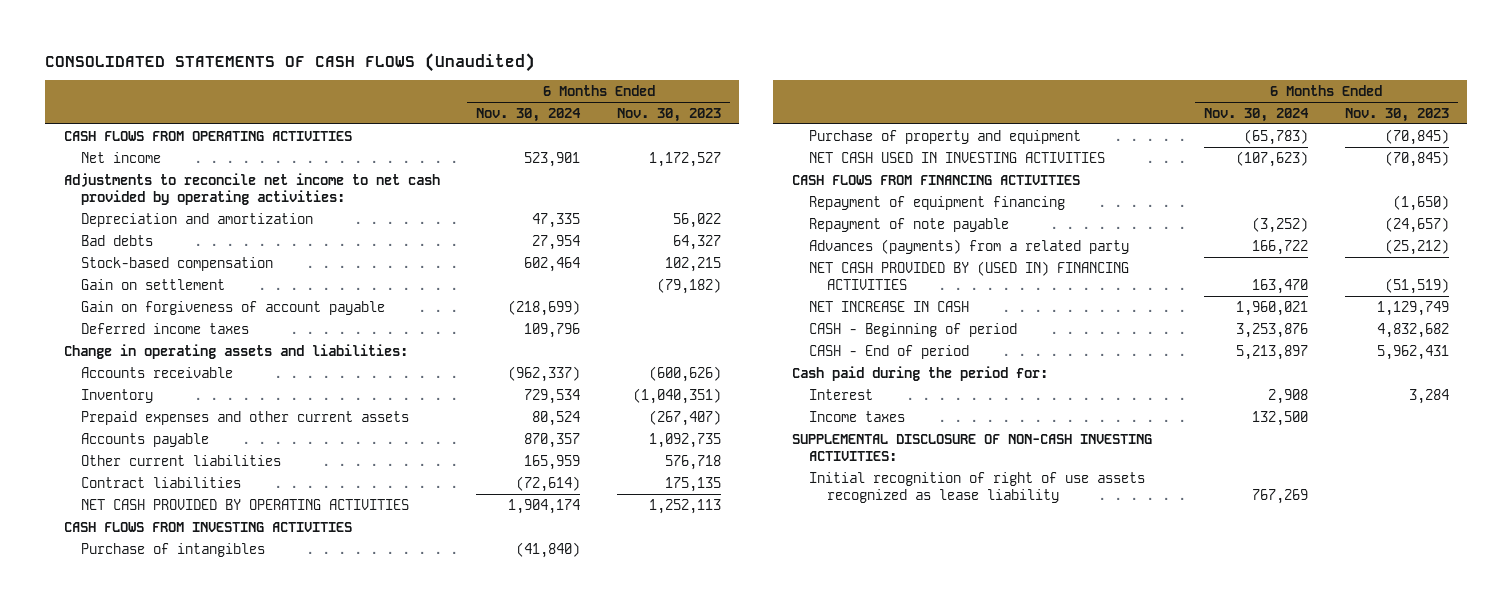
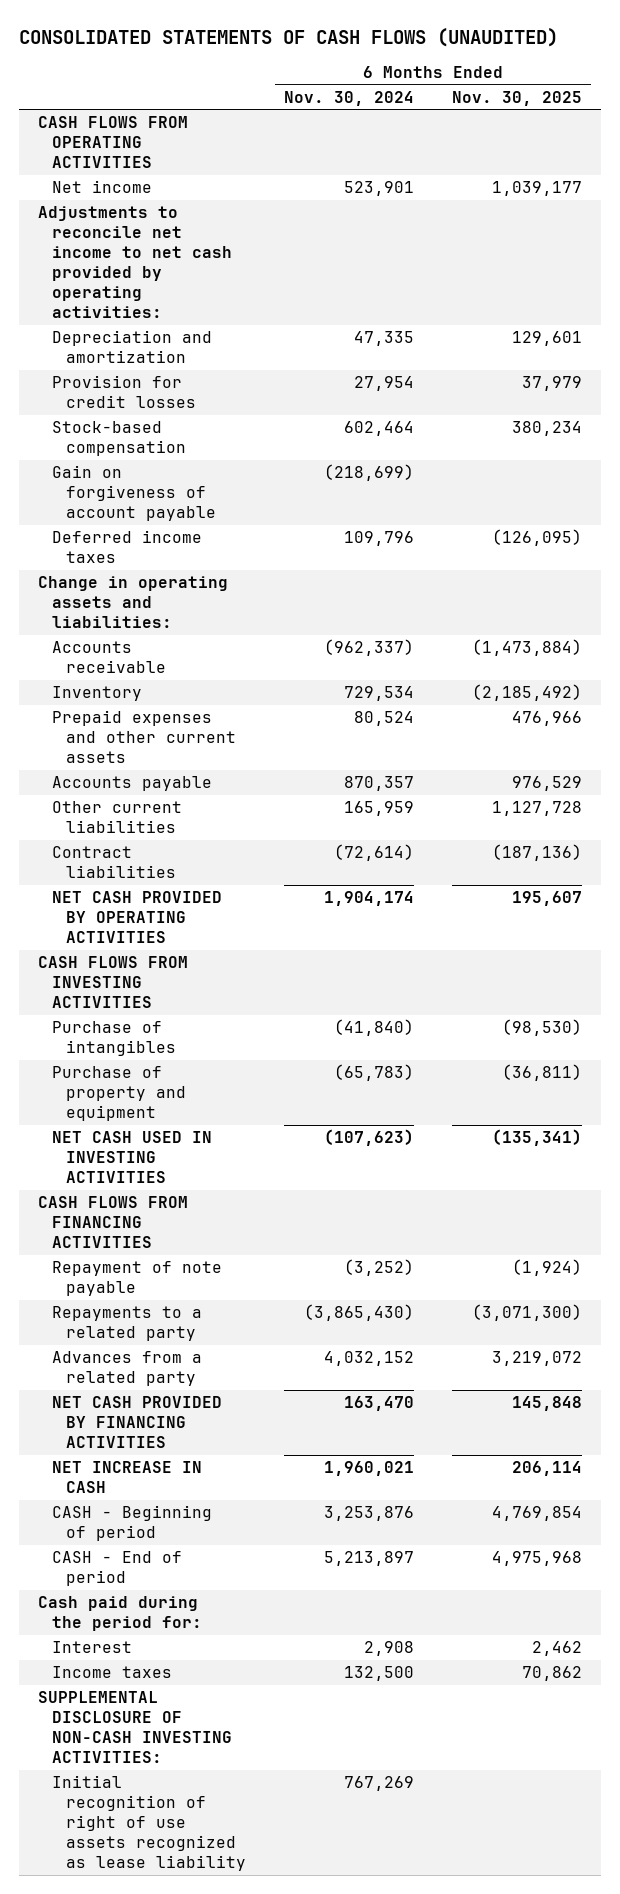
[45,52,536,72] CONSOLIDATED STATEMENTS OF CASH FLOWS (Unaudited) -> [19,27,559,47] CONSOLIDATED STATEMENTS OF CASH FLOWS (UNAUDITED)
[616,107,721,122] Nov. 30, 2023 -> none
none -> [452,90,583,106] Nov. 30, 2025
[81,234,154,246] Bad debts -> [52,375,197,409] Provision for credit losses
[81,278,226,290] Gain on settlement -> none
[809,195,1066,210] Repayment of equipment financing -> none
none -> [52,1306,203,1342] Repayments to a related party
[809,238,1130,254] Advances (payments) from a related party -> [52,1351,203,1387] Advances from a related party
[1252,239,1309,255] 166,722 -> [324,1351,415,1367] 4,032,152
[809,260,1130,290] NET CASH PROVIDED BY (USED IN) FINANCING ACTIVITIES -> [52,1396,223,1449] NET CASH PROVIDED BY FINANCING ACTIVITIES

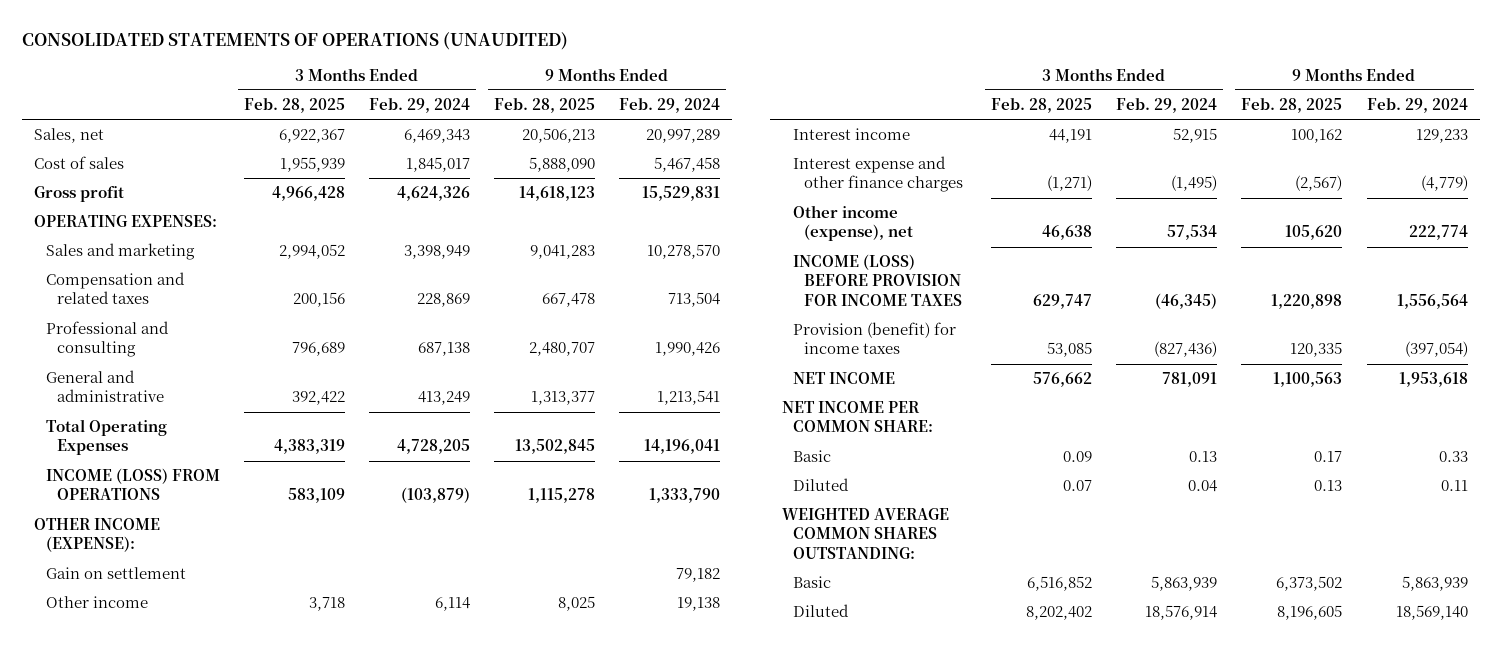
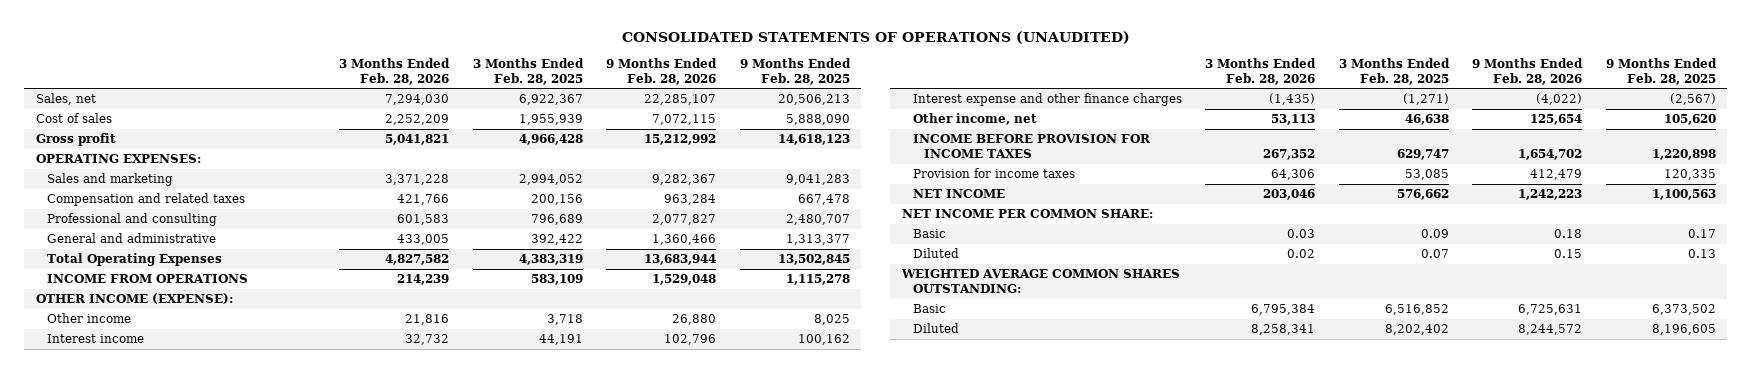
[368,98,470,114] Feb. 29, 2024 -> none
[619,98,721,114] Feb. 29, 2024 -> none
none -> [339,58,451,85] 3 Months Ended Feb. 28, 2026
none -> [606,58,718,85] 9 Months Ended Feb. 28, 2026
[45,468,220,501] INCOME (LOSS) FROM OPERATIONS -> [46,274,248,284] INCOME FROM OPERATIONS
[45,567,186,580] Gain on settlement -> none
[792,205,914,242] Other income (expense), net -> [912,113,1037,126] Other income, net
[792,254,963,306] INCOME (LOSS) BEFORE PROVISION FOR INCOME TAXES -> [912,134,1151,158] INCOME BEFORE PROVISION FOR INCOME TAXES
[792,322,956,355] Provision (benefit) for income taxes -> [912,168,1075,179] Provision for income taxes

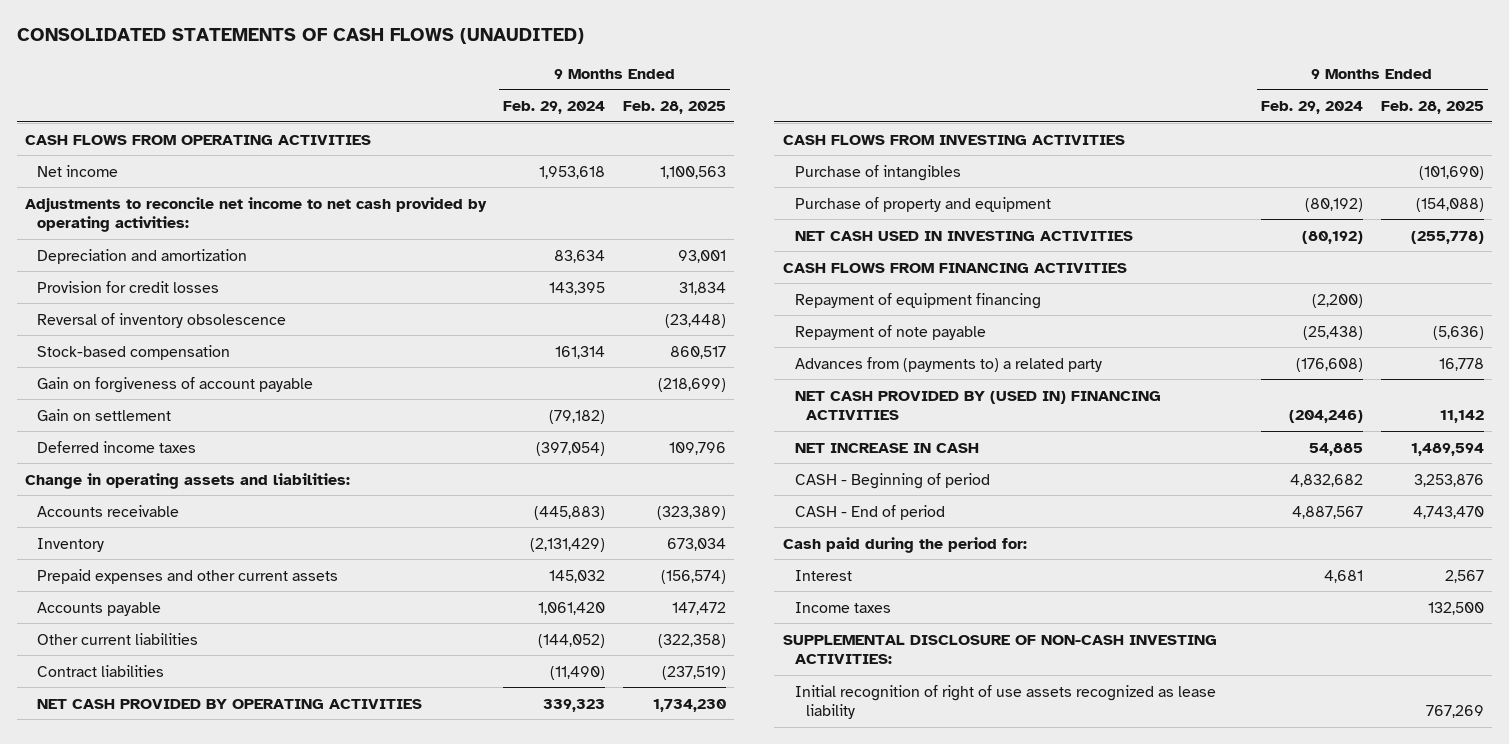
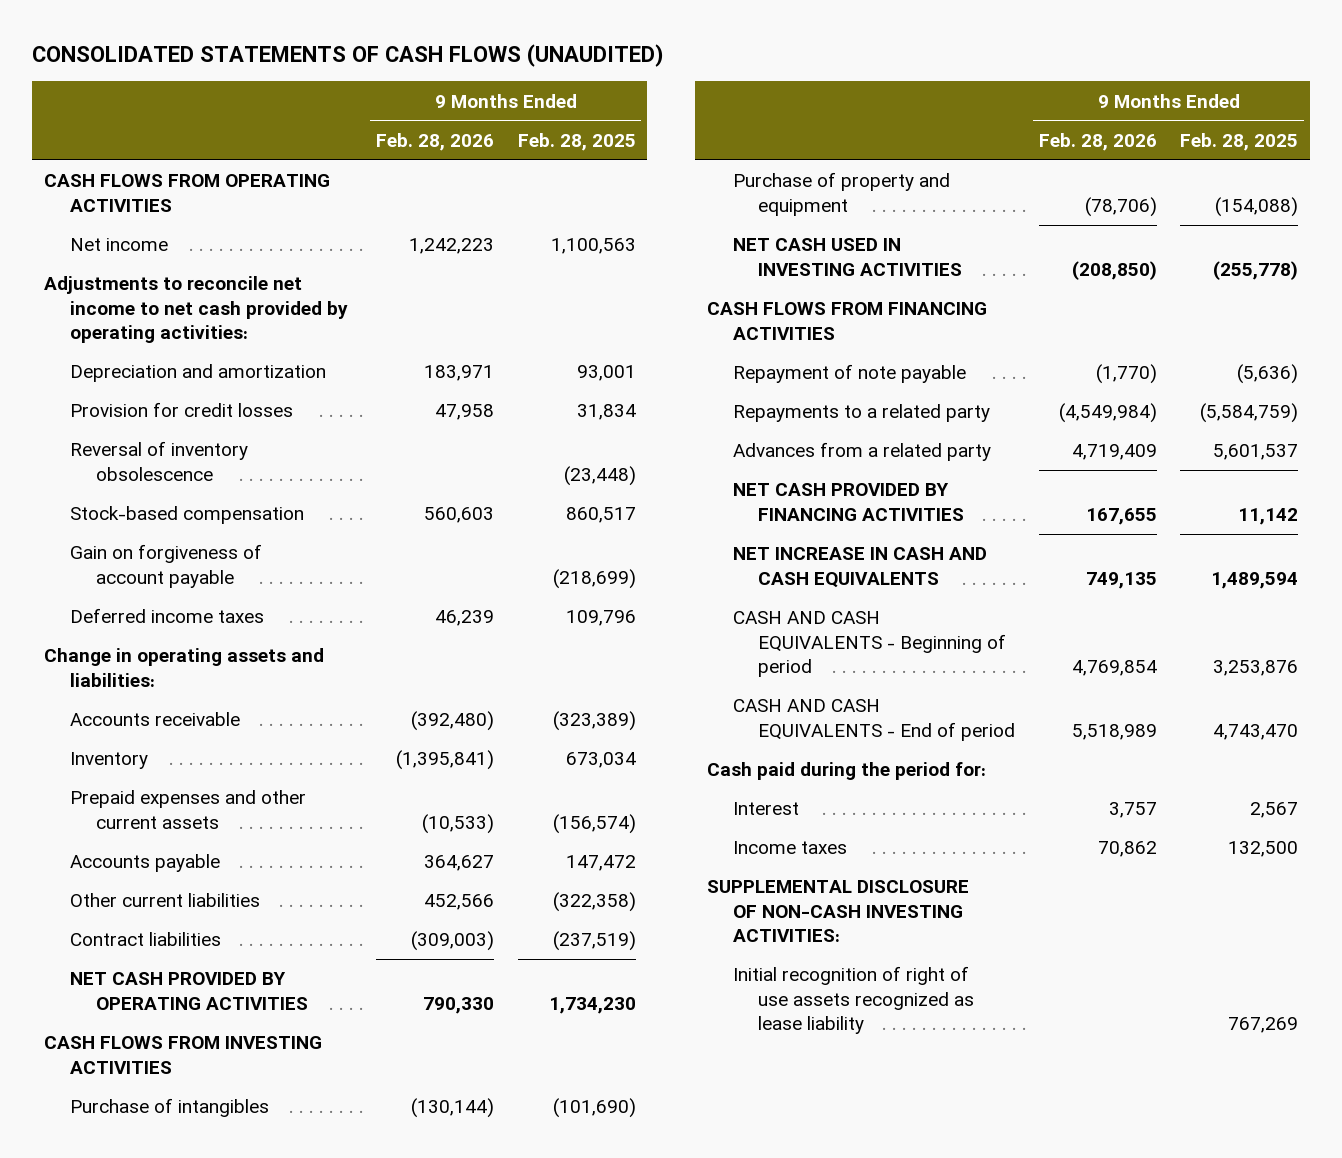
[503,101,606,115] Feb. 29, 2024 -> none
none -> [376,132,495,151] Feb. 28, 2026
[36,408,171,421] Gain on settlement -> none
[794,292,1041,309] Repayment of equipment financing -> none
none -> [732,404,990,423] Repayments to a related party
[794,356,1102,372] Advances from (payments to) a related party -> [732,442,991,462] Advances from a related party
[1438,357,1484,371] 16,778 -> [1213,444,1299,461] 5,601,537
[794,390,1161,421] NET CASH PROVIDED BY (USED IN) FINANCING ACTIVITIES -> [732,483,965,521] NET CASH PROVIDED BY FINANCING ACTIVITIES
[794,442,979,453] NET INCREASE IN CASH -> [732,547,987,588] NET INCREASE IN CASH AND CASH EQUIVALENTS
[794,472,990,489] CASH - Beginning of period -> [732,611,1007,678] CASH AND CASH EQUIVALENTS - Beginning of period
[794,504,945,520] CASH - End of period -> [732,699,1016,741] CASH AND CASH EQUIVALENTS - End of period

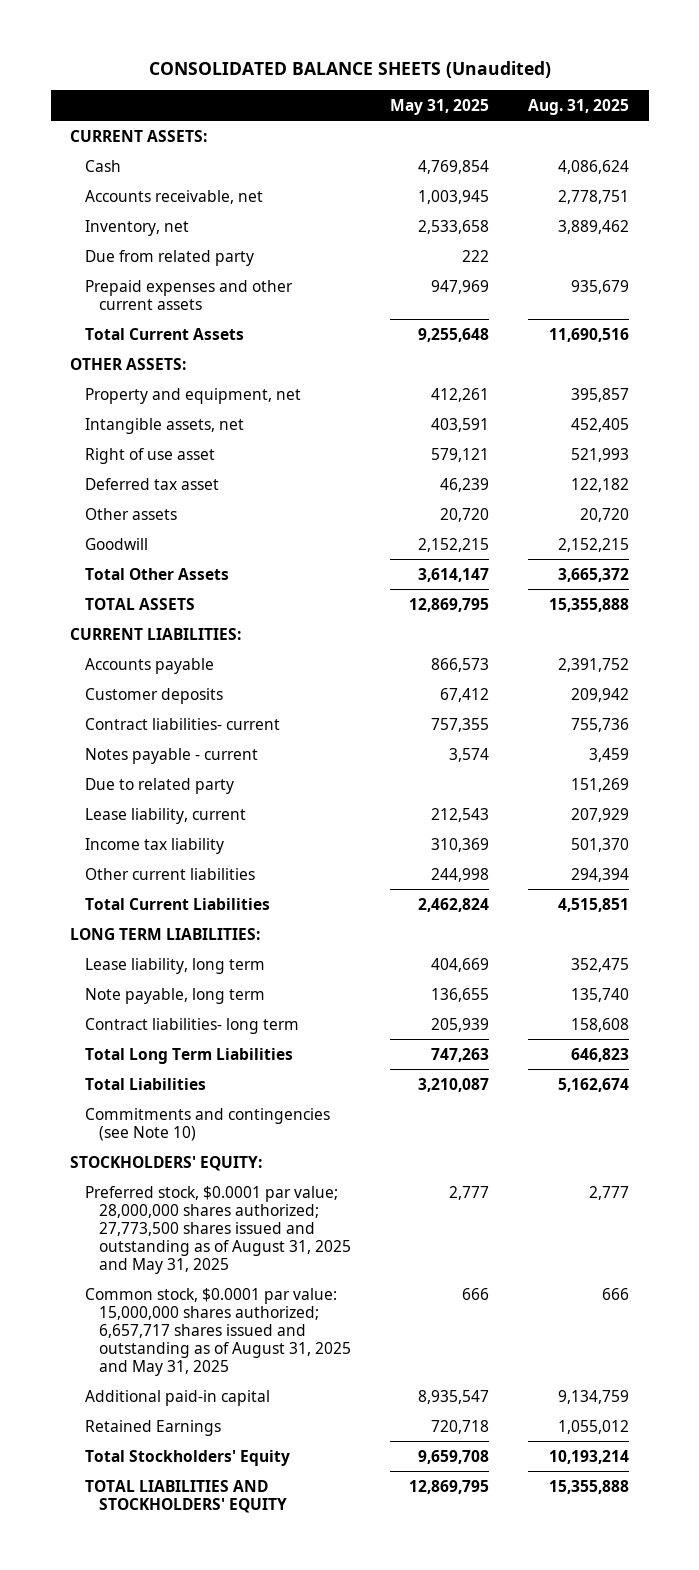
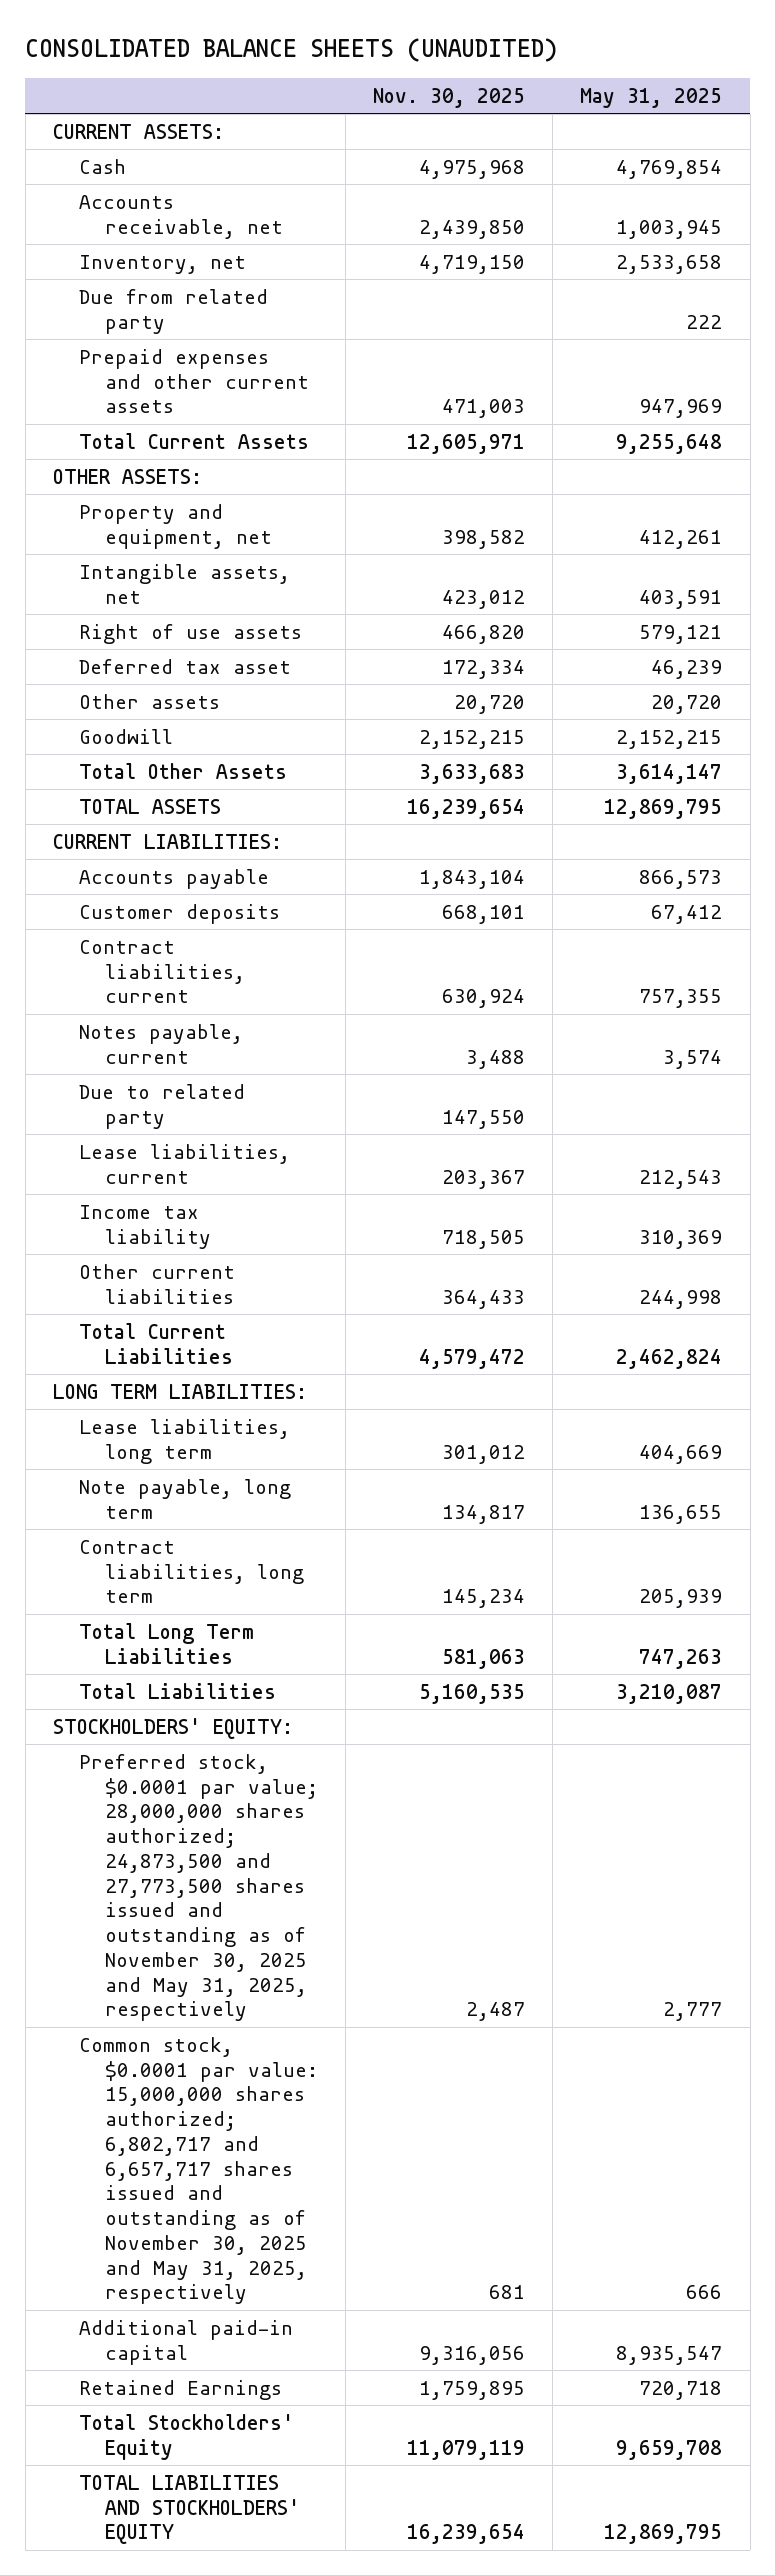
[148,60,551,78] CONSOLIDATED BALANCE SHEETS (Unaudited) -> [25,38,558,63] CONSOLIDATED BALANCE SHEETS (UNAUDITED)
[528,98,630,115] Aug. 31, 2025 -> none
none -> [373,87,526,108] Nov. 30, 2025
[84,447,215,464] Right of use asset -> [78,623,302,644] Right of use assets
[84,717,280,730] Contract liabilities- current -> [78,939,245,1004] Contract liabilities, current
[84,747,258,764] Notes payable - current -> [78,1023,243,1064] Notes payable, current
[84,807,246,824] Lease liability, current -> [78,1143,290,1184] Lease liabilities, current
[84,957,265,974] Lease liability, long term -> [78,1418,290,1464] Lease liabilities, long term
[84,1017,299,1034] Contract liabilities- long term -> [78,1539,304,1604] Contract liabilities, long term
[84,1107,330,1141] Commitments and contingencies (see Note 10) -> none
[84,1185,352,1274] Preferred stock, $0.0001 par value; 28,000,000 shares authorized; 27,773,500 shares issued and outstanding as of August 31, 2025 and May 31, 2025 -> [78,1753,318,2022] Preferred stock, $0.0001 par value; 28,000,000 shares authorized; 24,873,500 and 27,773,500 shares issued and outstanding as of November 30, 2025 and May 31, 2025, respectively
[84,1287,352,1376] Common stock, $0.0001 par value: 15,000,000 shares authorized; 6,657,717 shares issued and outstanding as of August 31, 2025 and May 31, 2025 -> [78,2036,318,2305] Common stock, $0.0001 par value: 15,000,000 shares authorized; 6,802,717 and 6,657,717 shares issued and outstanding as of November 30, 2025 and May 31, 2025, respectively

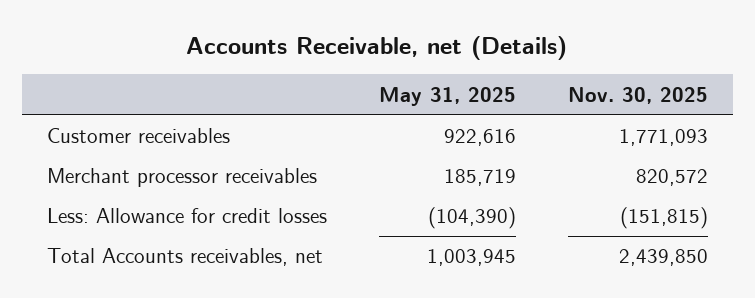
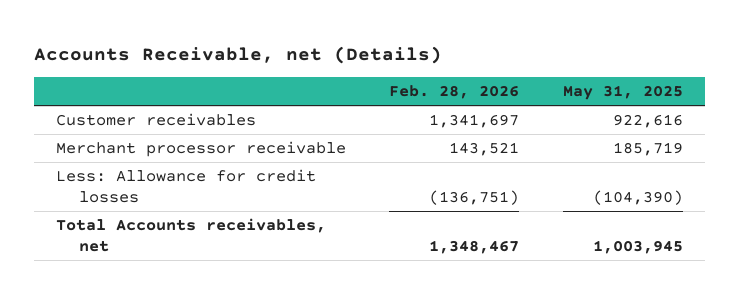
[567,86,708,104] Nov. 30, 2025 -> none
none -> [389,85,520,100] Feb. 28, 2026
[47,168,318,188] Merchant processor receivables -> [55,140,346,157] Merchant processor receivable

